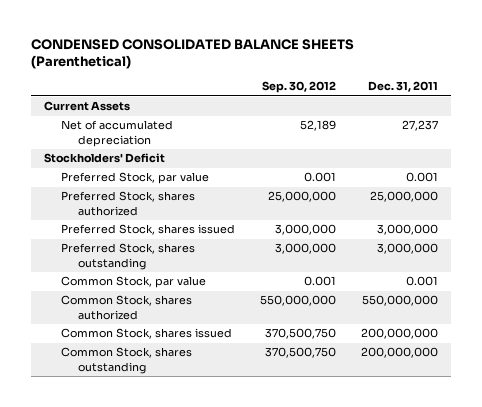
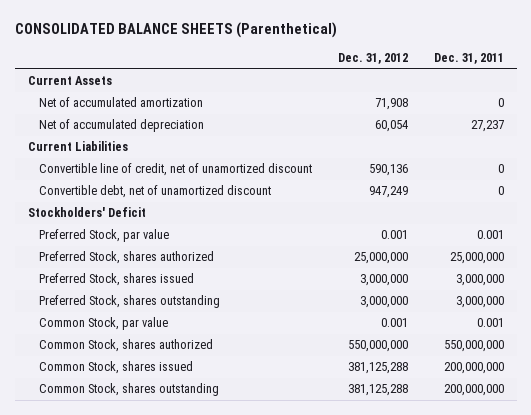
[31,38,355,69] CONDENSED CONSOLIDATED BALANCE SHEETS (Parenthetical) -> [14,22,337,39] CONSOLIDATED BALANCE SHEETS (Parenthetical)
[262,81,337,94] Sep. 30, 2012 -> none
none -> [338,53,409,65] Dec. 31, 2012
none -> [39,97,204,108] Net of accumulated amortization
none -> [27,141,128,152] Current Liabilities
none -> [39,163,313,177] Convertible line of credit, net of unamortized discount
none -> [39,185,272,199] Convertible debt, net of unamortized discount

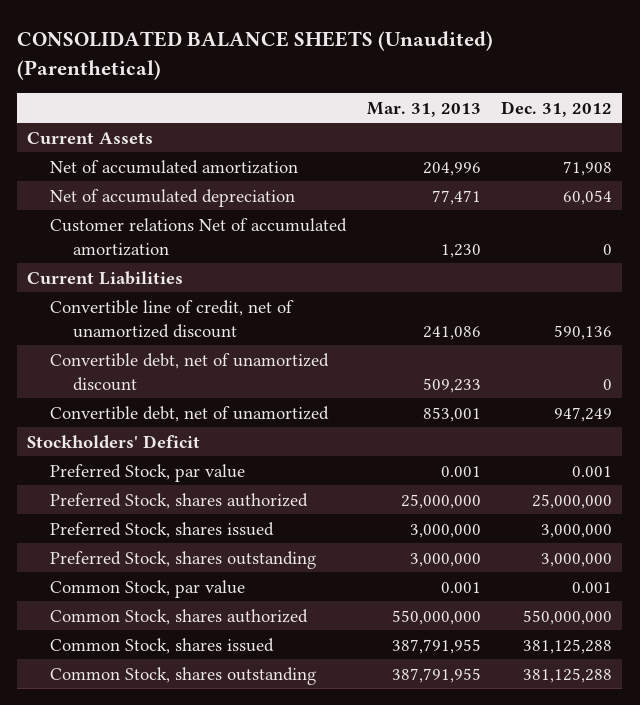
[14,22,337,39] CONSOLIDATED BALANCE SHEETS (Parenthetical) -> [17,30,494,80] CONSOLIDATED BALANCE SHEETS (Unaudited) (Parenthetical)
[433,53,504,65] Dec. 31, 2011 -> none
none -> [366,101,481,117] Mar. 31, 2013
none -> [50,217,348,256] Customer relations Net of accumulated amortization
[369,186,409,199] 947,249 -> [603,378,613,390] 0
none -> [50,405,330,422] Convertible debt, net of unamortized

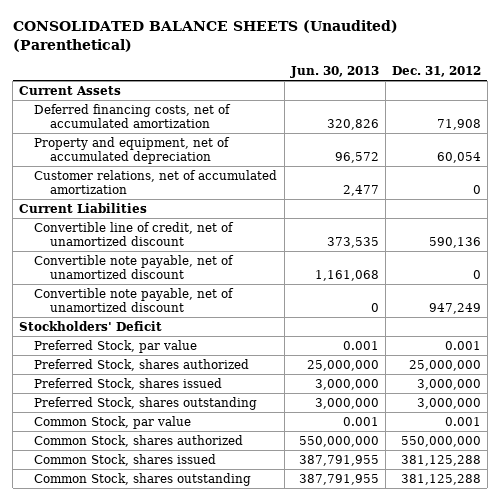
[366,101,481,117] Mar. 31, 2013 -> none
none -> [289,66,379,79] Jun. 30, 2013
[50,159,299,174] Net of accumulated amortization -> [34,103,232,128] Deferred financing costs, net of accumulated amortization
[50,188,296,207] Net of accumulated depreciation -> [34,136,231,164] Property and equipment, net of accumulated depreciation
[50,217,348,256] Customer relations Net of accumulated amortization -> [34,169,278,194] Customer relations, net of accumulated amortization
[50,352,330,391] Convertible debt, net of unamortized discount -> [34,254,235,279] Convertible note payable, net of unamortized discount
[50,405,330,422] Convertible debt, net of unamortized -> [34,287,235,312] Convertible note payable, net of unamortized discount

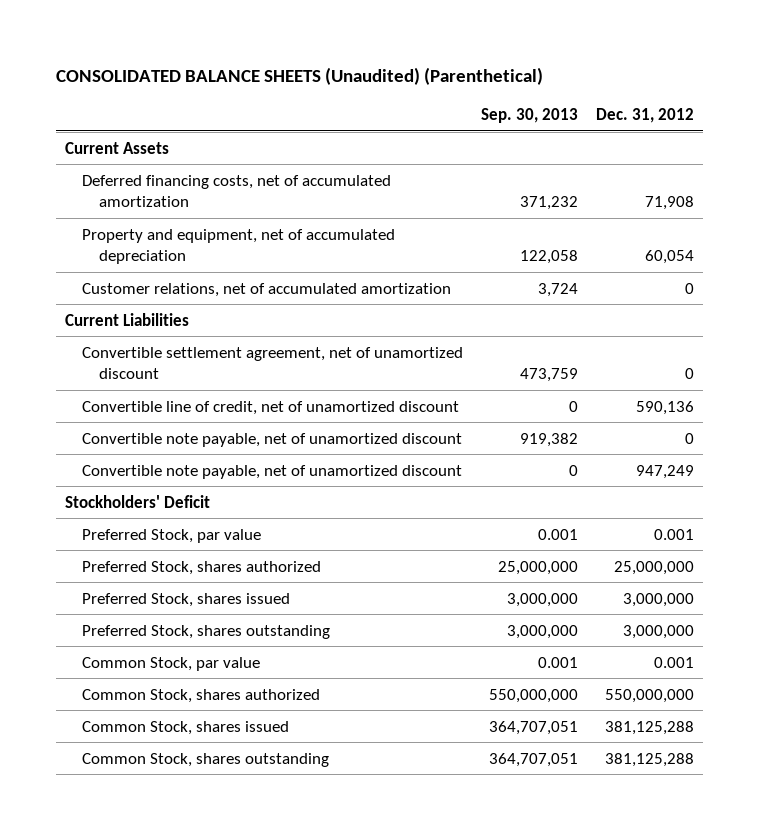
[289,66,379,79] Jun. 30, 2013 -> none
none -> [480,107,578,123] Sep. 30, 2013
none -> [81,346,463,379] Convertible settlement agreement, net of unamortized discount

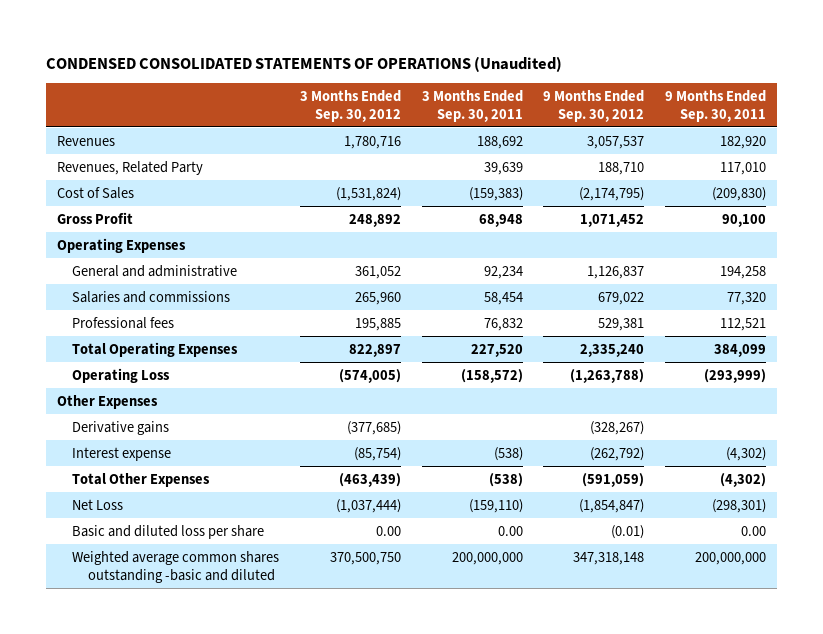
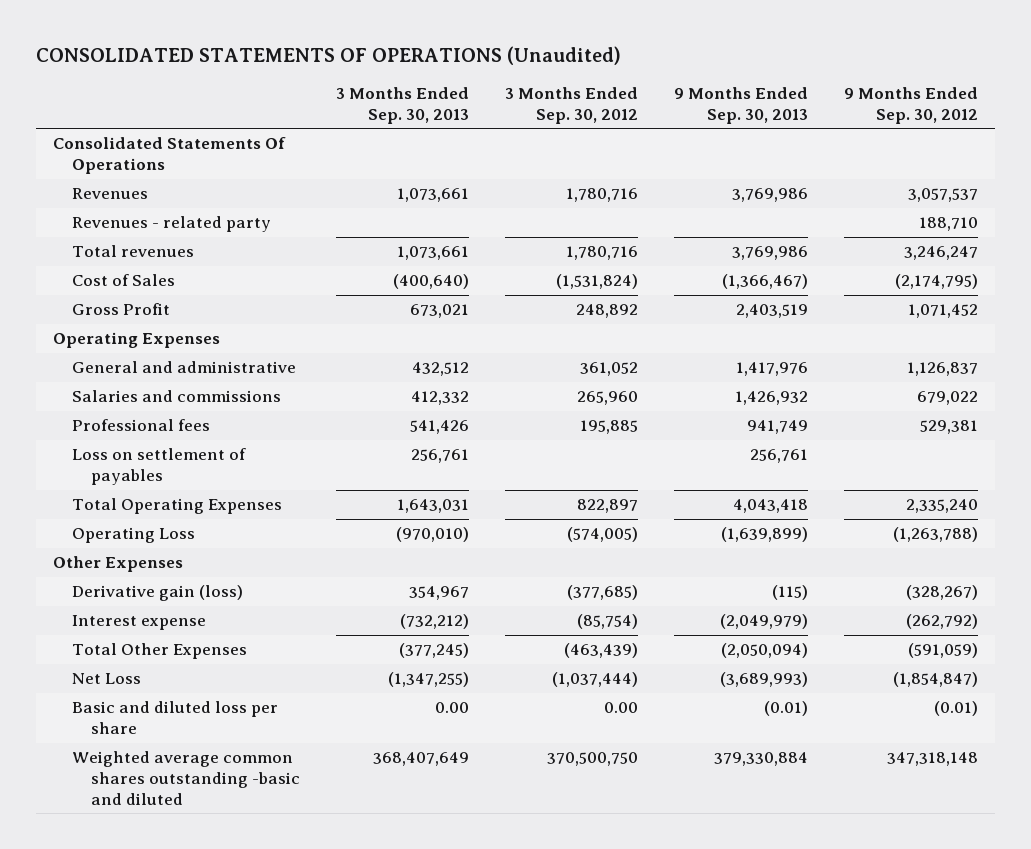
[46,55,563,72] CONDENSED CONSOLIDATED STATEMENTS OF OPERATIONS (Unaudited) -> [35,45,621,65] CONSOLIDATED STATEMENTS OF OPERATIONS (Unaudited)
[421,89,523,122] 3 Months Ended Sep. 30, 2011 -> none
[665,89,767,122] 9 Months Ended Sep. 30, 2011 -> none
none -> [336,87,470,124] 3 Months Ended Sep. 30, 2013
none -> [673,87,808,124] 9 Months Ended Sep. 30, 2013
none -> [53,137,287,175] Consolidated Statements Of Operations
[56,160,203,175] Revenues, Related Party -> [72,216,272,233] Revenues - related party
none -> [72,245,195,258] Total revenues
none -> [72,448,247,486] Loss on settlement of payables
[72,420,170,435] Derivative gains -> [72,585,244,602] Derivative gain (loss)

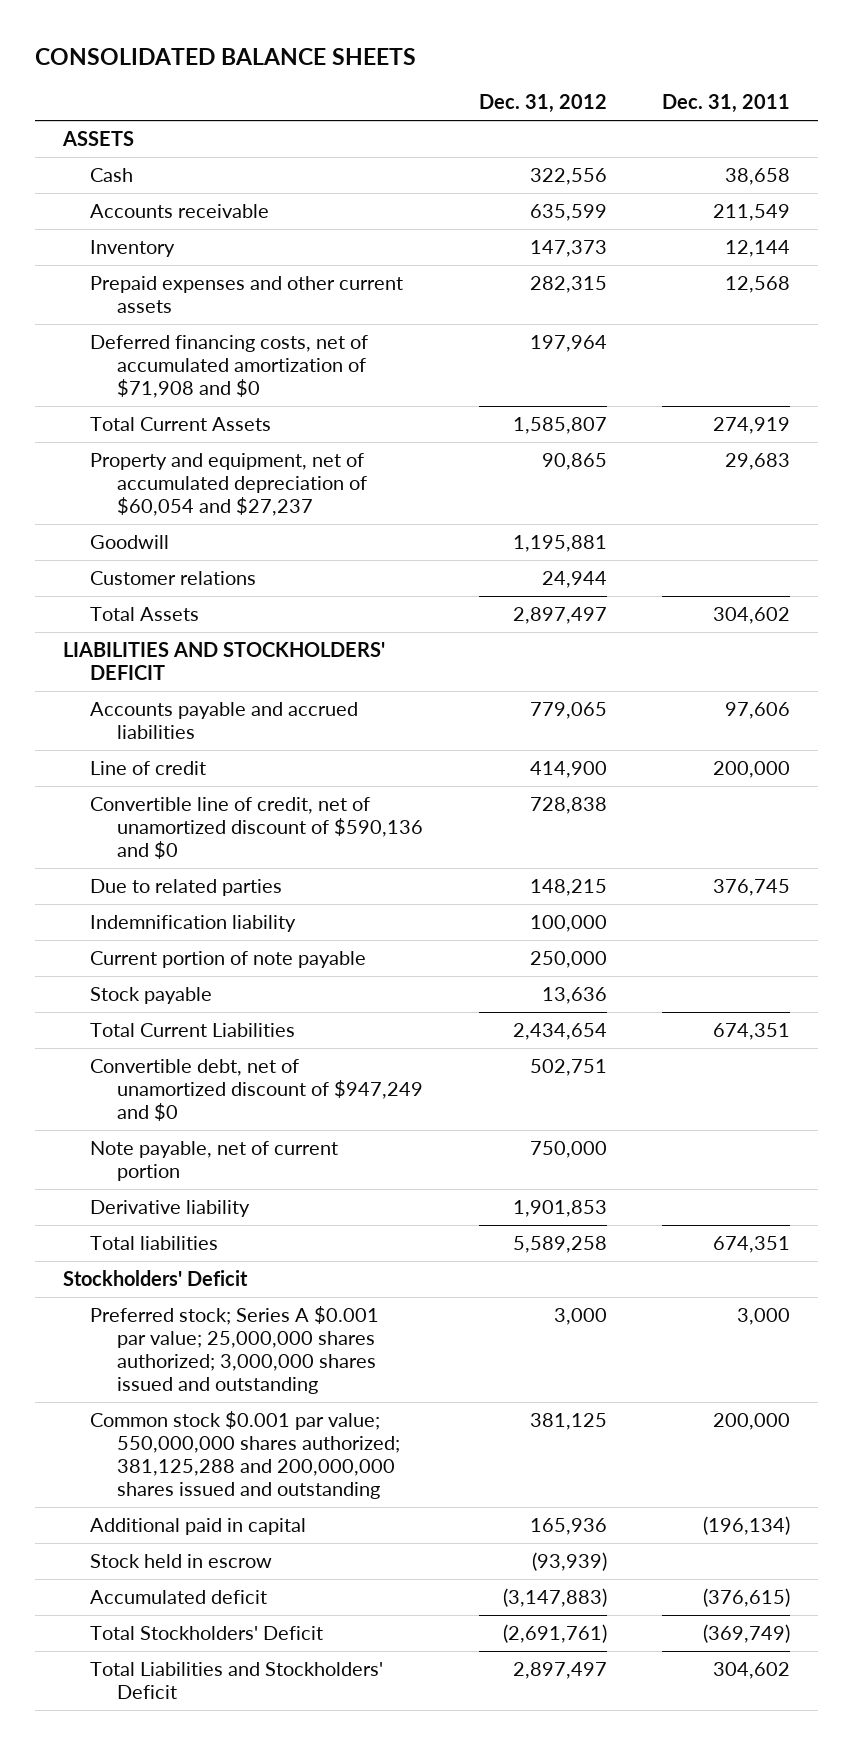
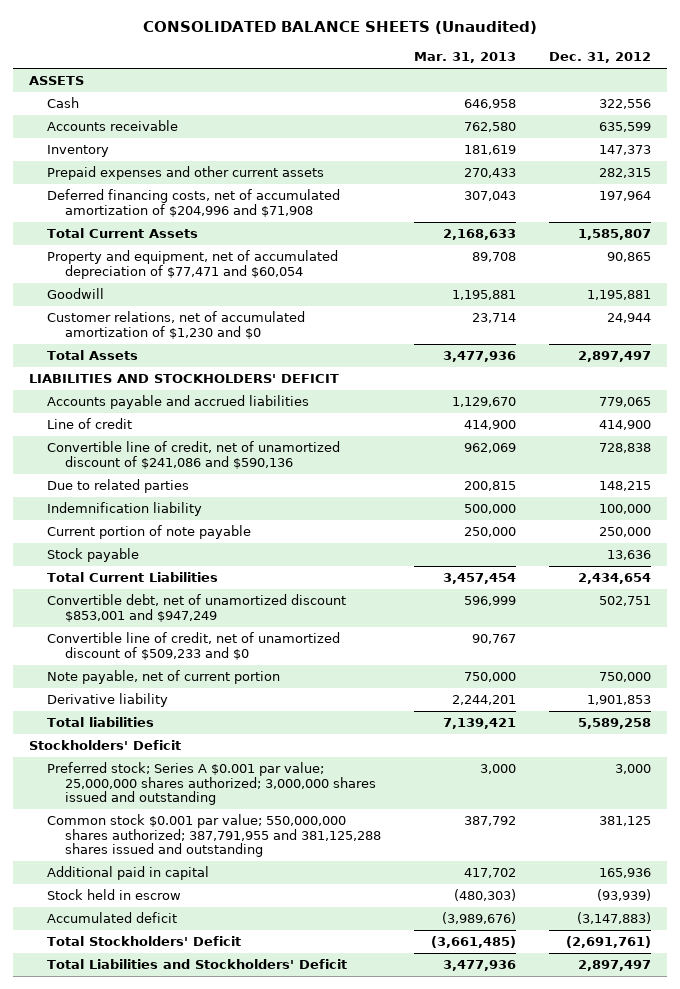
[34,47,416,65] CONSOLIDATED BALANCE SHEETS -> [143,21,538,35] CONSOLIDATED BALANCE SHEETS (Unaudited)
[661,94,790,114] Dec. 31, 2011 -> none
none -> [413,52,516,64] Mar. 31, 2013
[89,334,368,399] Deferred financing costs, net of accumulated amortization of $71,908 and $0 -> [47,189,341,217] Deferred financing costs, net of accumulated amortization of $204,996 and $71,908
[89,452,368,517] Property and equipment, net of accumulated depreciation of $60,054 and $27,237 -> [47,250,339,279] Property and equipment, net of accumulated depreciation of $77,471 and $60,054
[89,570,256,585] Customer relations -> [47,311,306,339] Customer relations, net of accumulated amortization of $1,230 and $0
[89,796,424,860] Convertible line of credit, net of unamortized discount of $590,136 and $0 -> [47,441,341,469] Convertible line of credit, net of unamortized discount of $241,086 and $590,136
[89,1058,424,1122] Convertible debt, net of unamortized discount of $947,249 and $0 -> [47,594,347,622] Convertible debt, net of unamortized discount $853,001 and $947,249
none -> [47,632,341,660] Convertible line of credit, net of unamortized discount of $509,233 and $0
[89,1410,401,1500] Common stock $0.001 par value; 550,000,000 shares authorized; 381,125,288 and 200,000,000 shares issued and outstanding -> [47,814,381,858] Common stock $0.001 par value; 550,000,000 shares authorized; 387,791,955 and 381,125,288 shares issued and outstanding

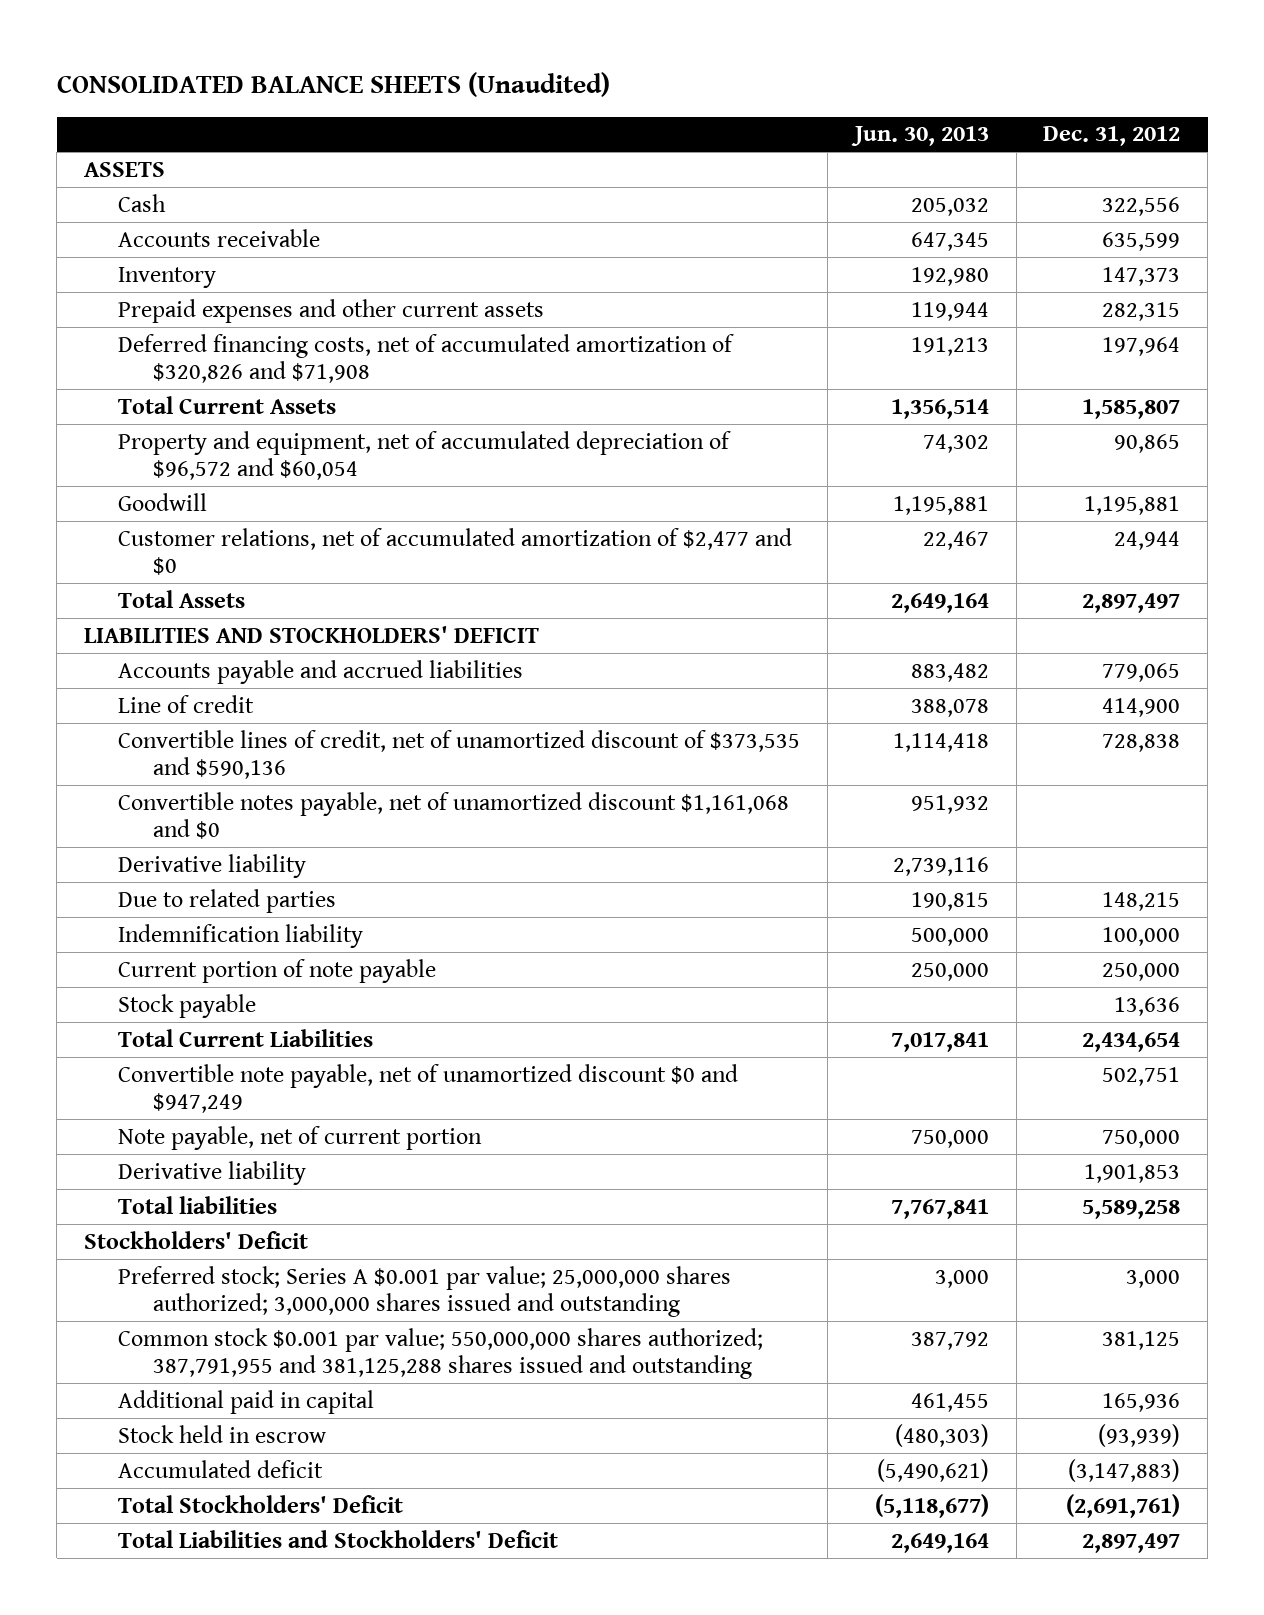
[413,52,516,64] Mar. 31, 2013 -> none
none -> [850,126,989,147] Jun. 30, 2013
[47,189,341,217] Deferred financing costs, net of accumulated amortization of $204,996 and $71,908 -> [118,333,735,383] Deferred financing costs, net of accumulated amortization of $320,826 and $71,908
[47,250,339,279] Property and equipment, net of accumulated depreciation of $77,471 and $60,054 -> [118,430,732,480] Property and equipment, net of accumulated depreciation of $96,572 and $60,054
[47,311,306,339] Customer relations, net of accumulated amortization of $1,230 and $0 -> [118,527,793,575] Customer relations, net of accumulated amortization of $2,477 and $0
[47,441,341,469] Convertible line of credit, net of unamortized discount of $241,086 and $590,136 -> [118,729,801,779] Convertible lines of credit, net of unamortized discount of $373,535 and $590,136
none -> [118,791,790,839] Convertible notes payable, net of unamortized discount $1,161,068 and $0
none -> [118,853,307,878] Derivative liability
[47,632,341,660] Convertible line of credit, net of unamortized discount of $509,233 and $0 -> none
[47,594,347,622] Convertible debt, net of unamortized discount $853,001 and $947,249 -> [118,1063,739,1113] Convertible note payable, net of unamortized discount $0 and $947,249

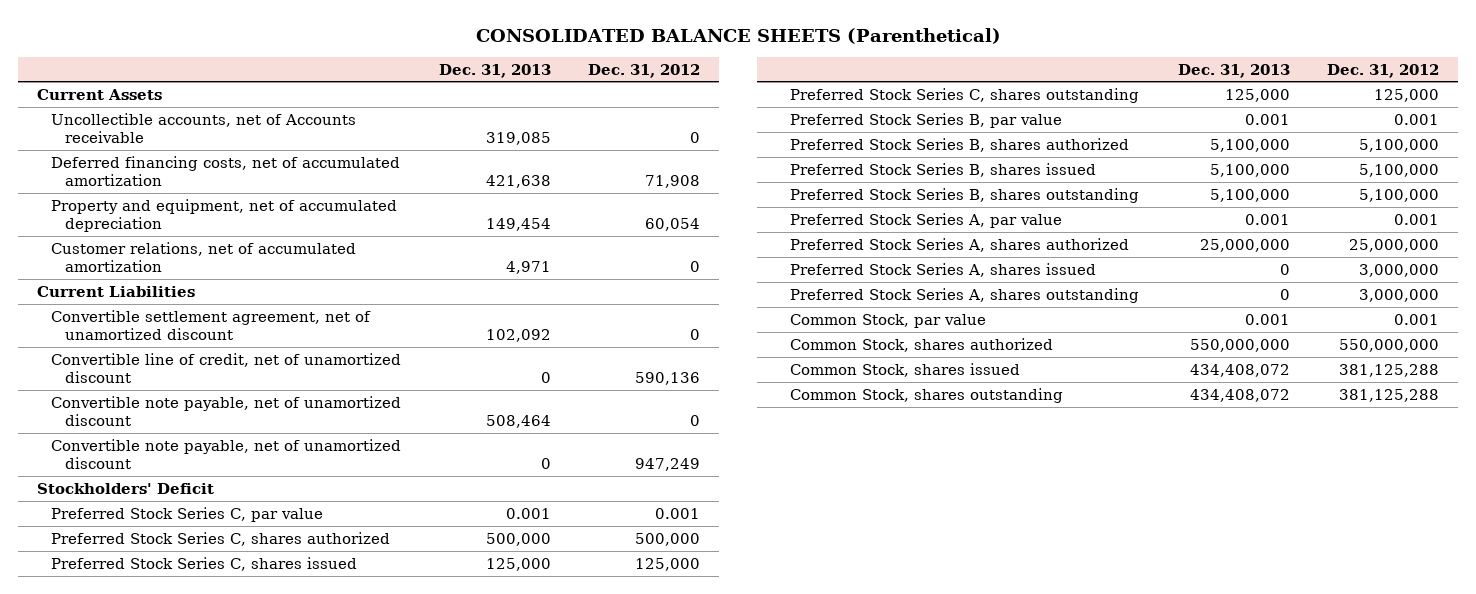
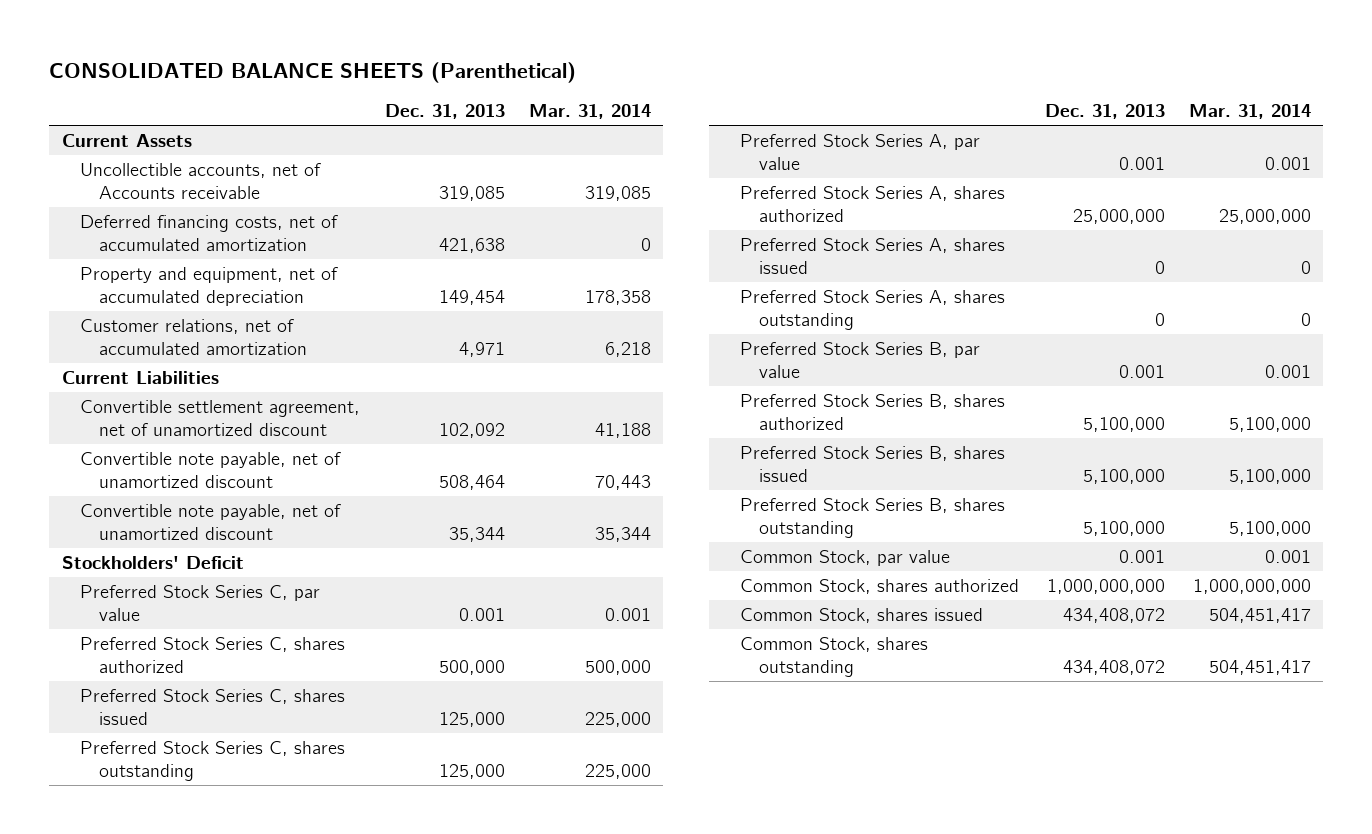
[588,63,701,78] Dec. 31, 2012 -> none
none -> [529,104,652,120] Mar. 31, 2014
[50,352,401,383] Convertible line of credit, net of unamortized discount -> none
[540,457,551,469] 0 -> [448,527,505,543] 35,344
[790,112,1063,128] Preferred Stock Series B, par value -> [740,341,981,379] Preferred Stock Series B, par value
[790,137,1130,152] Preferred Stock Series B, shares authorized -> [740,393,1006,431] Preferred Stock Series B, shares authorized
[790,162,1097,177] Preferred Stock Series B, shares issued -> [740,445,1006,483] Preferred Stock Series B, shares issued
[790,187,1140,203] Preferred Stock Series B, shares outstanding -> [740,497,1006,539] Preferred Stock Series B, shares outstanding
[1189,338,1290,352] 550,000,000 -> [1046,578,1165,594] 1,000,000,000

